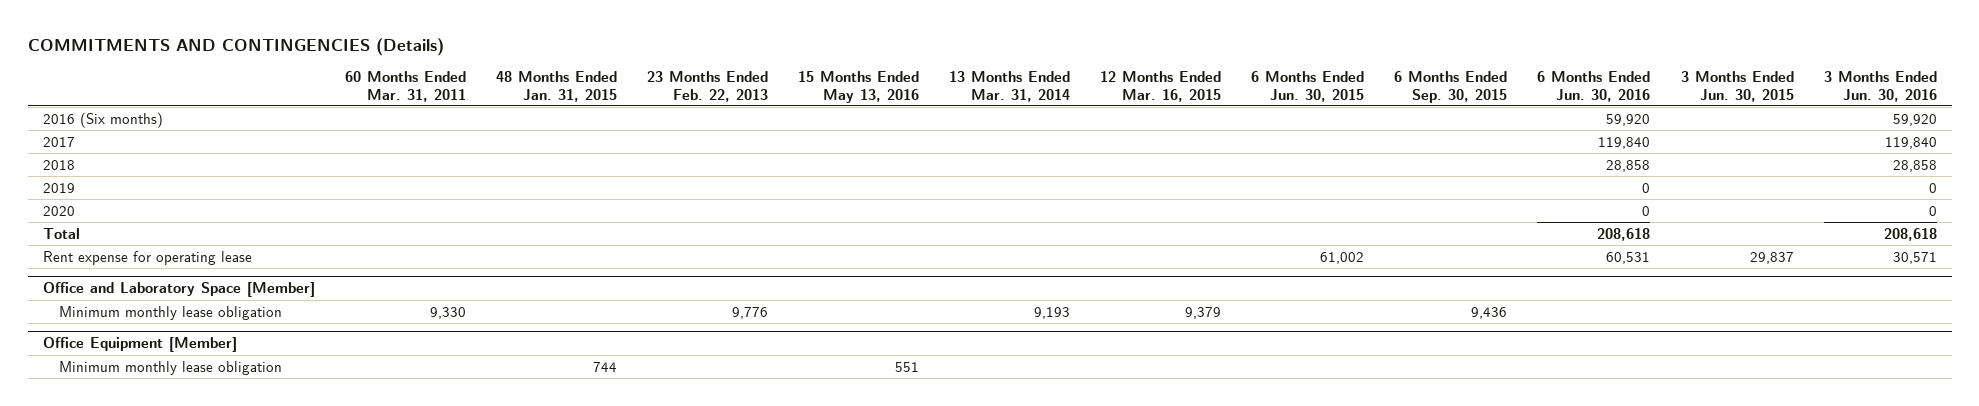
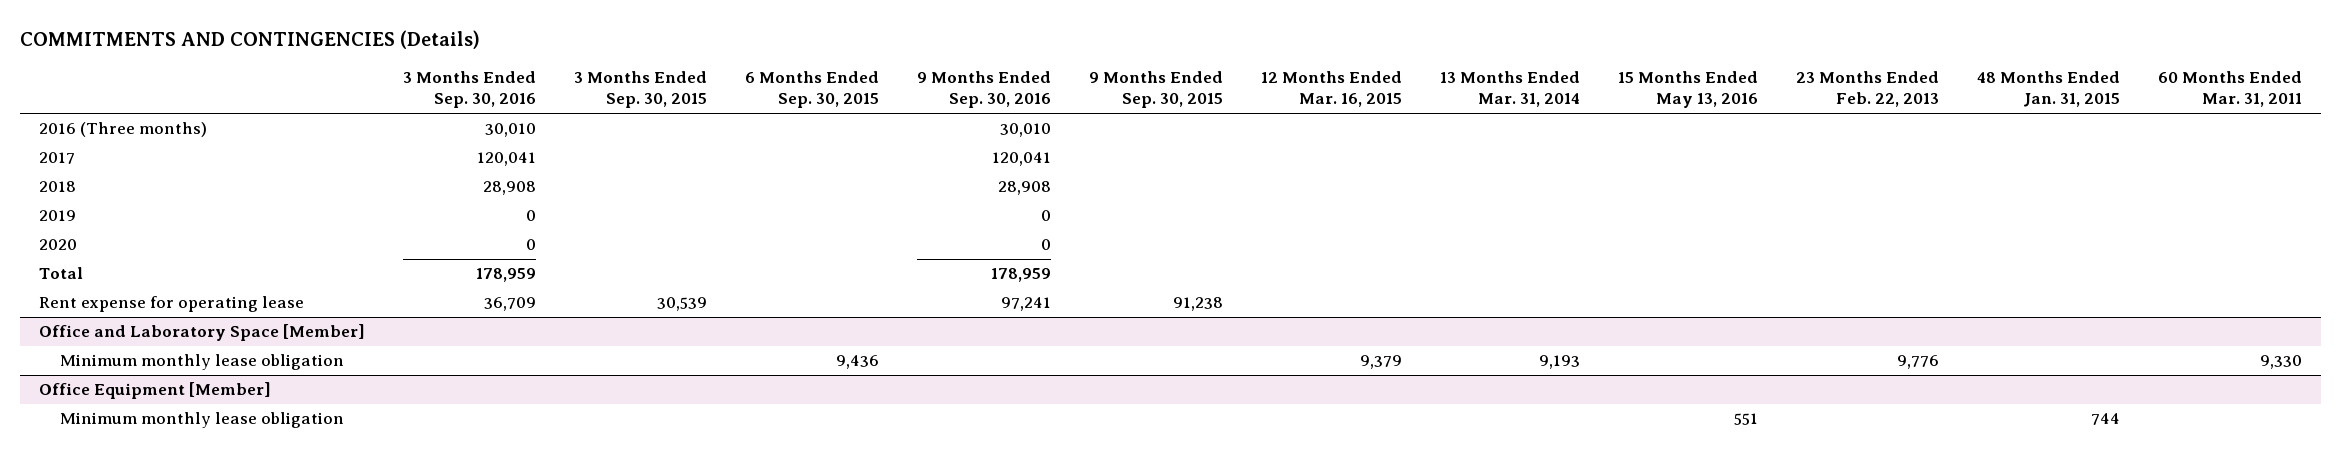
[1251,71,1365,102] 6 Months Ended Jun. 30, 2015 -> none
[1537,71,1651,102] 6 Months Ended Jun. 30, 2016 -> none
[1680,71,1794,102] 3 Months Ended Jun. 30, 2015 -> none
[1823,71,1937,102] 3 Months Ended Jun. 30, 2016 -> none
none -> [402,70,536,109] 3 Months Ended Sep. 30, 2016
none -> [573,70,707,109] 3 Months Ended Sep. 30, 2015
none -> [916,70,1051,109] 9 Months Ended Sep. 30, 2016
none -> [1088,70,1223,109] 9 Months Ended Sep. 30, 2015
[42,111,163,128] 2016 (Six months) -> [38,122,207,138] 2016 (Three months)

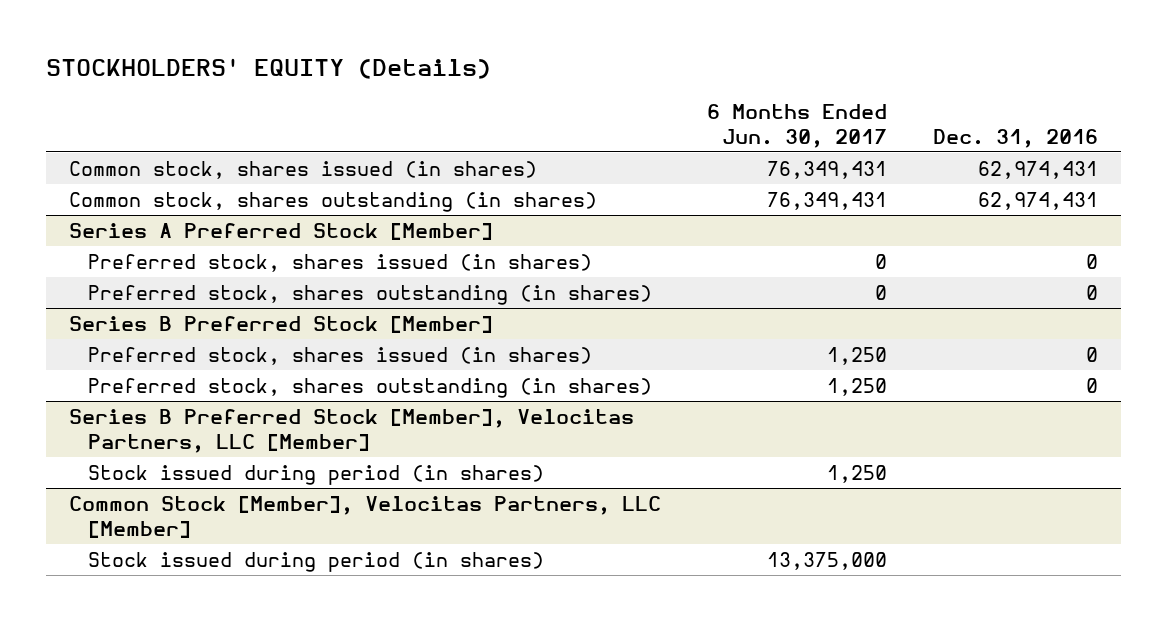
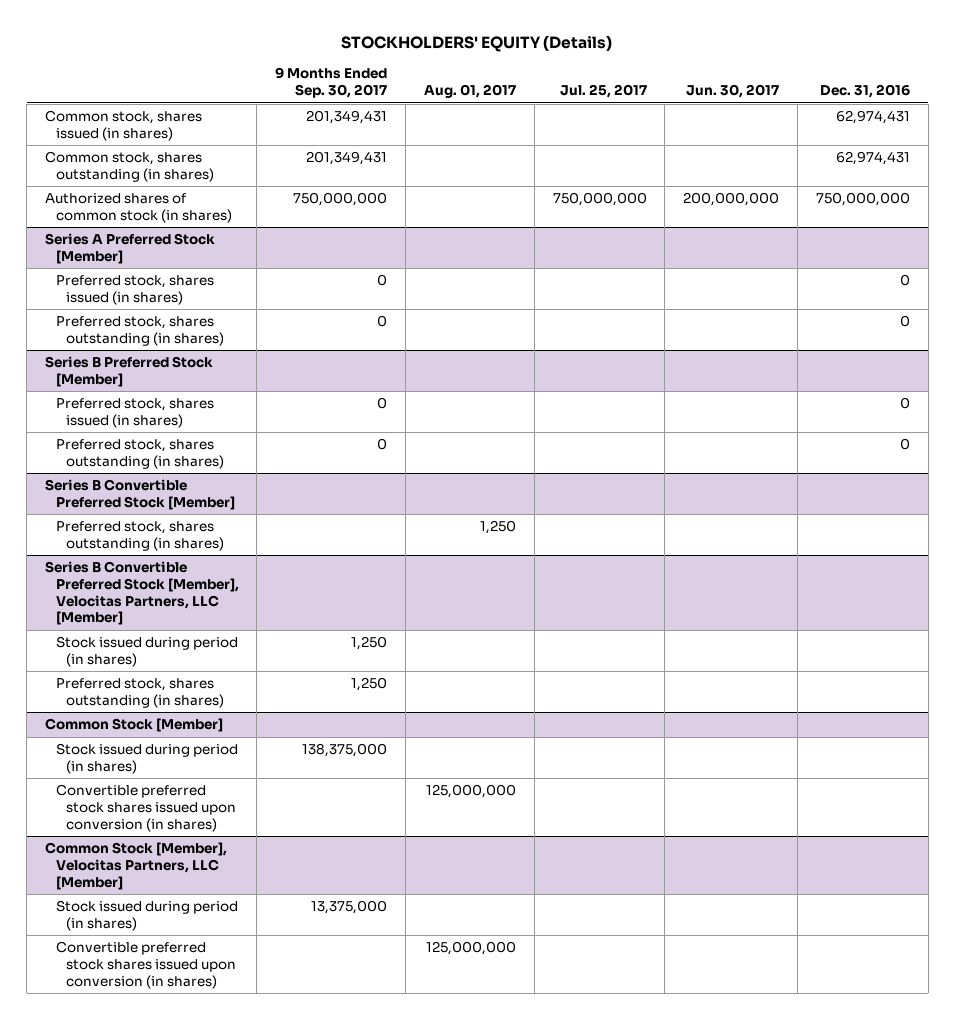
[707,103,888,148] 6 Months Ended Jun. 30, 2017 -> none
none -> [275,67,388,99] 9 Months Ended Sep. 30, 2017
none -> [423,84,516,99] Aug. 01, 2017
none -> [559,84,647,99] Jul. 25, 2017
none -> [686,84,780,99] Jun. 30, 2017
none -> [45,193,232,223] Authorized shares of common stock (in shares)
none -> [45,479,235,510] Series B Convertible Preferred Stock [Member]
none -> [55,521,225,551] Preferred stock, shares outstanding (in shares)
[68,408,634,454] Series B Preferred Stock [Member], Velocitas Partners, LLC [Member] -> [45,561,239,626] Series B Convertible Preferred Stock [Member], Velocitas Partners, LLC [Member]
none -> [55,678,225,708] Preferred stock, shares outstanding (in shares)
none -> [45,718,224,733] Common Stock [Member]
none -> [55,743,238,774] Stock issued during period (in shares)
none -> [55,784,237,832] Convertible preferred stock shares issued upon conversion (in shares)
none -> [55,941,237,989] Convertible preferred stock shares issued upon conversion (in shares)

